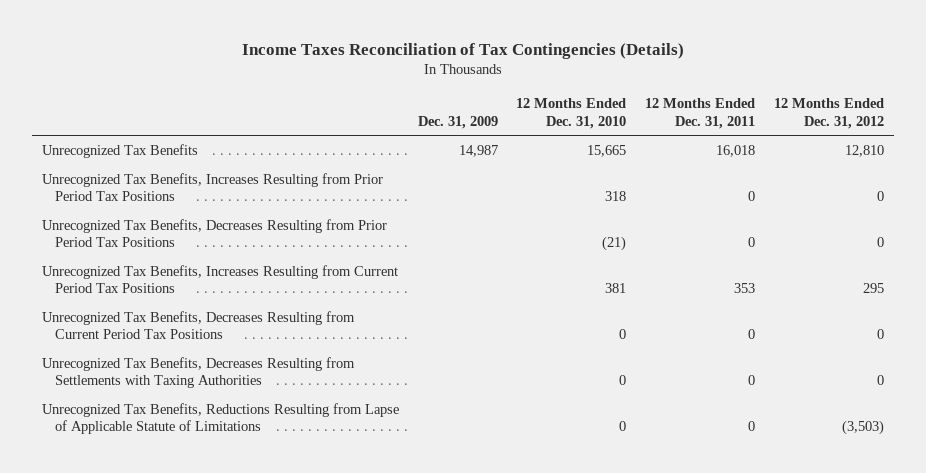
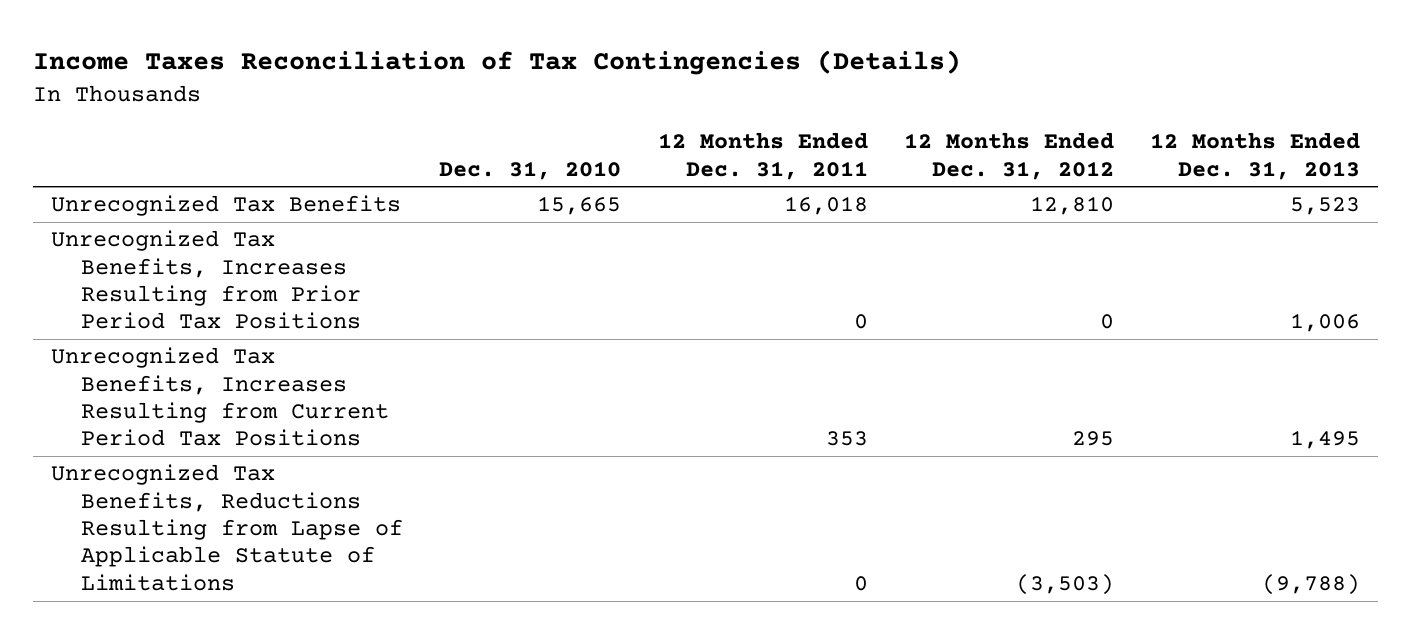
[417,115,498,129] Dec. 31, 2009 -> none
[516,98,627,129] 12 Months Ended Dec. 31, 2010 -> none
none -> [439,160,622,180] Dec. 31, 2010
none -> [1149,132,1360,180] 12 Months Ended Dec. 31, 2013
[41,219,387,248] Unrecognized Tax Benefits, Decreases Resulting from Prior Period Tax Positions -> none
[41,311,355,340] Unrecognized Tax Benefits, Decreases Resulting from Current Period Tax Positions -> none
[41,357,355,389] Unrecognized Tax Benefits, Decreases Resulting from Settlements with Taxing Authorities -> none

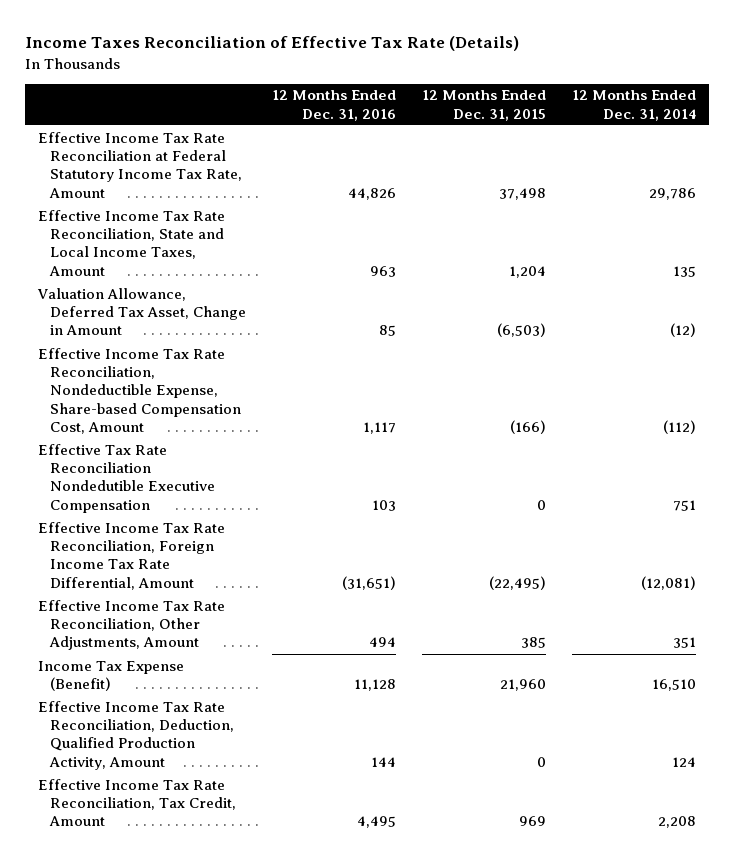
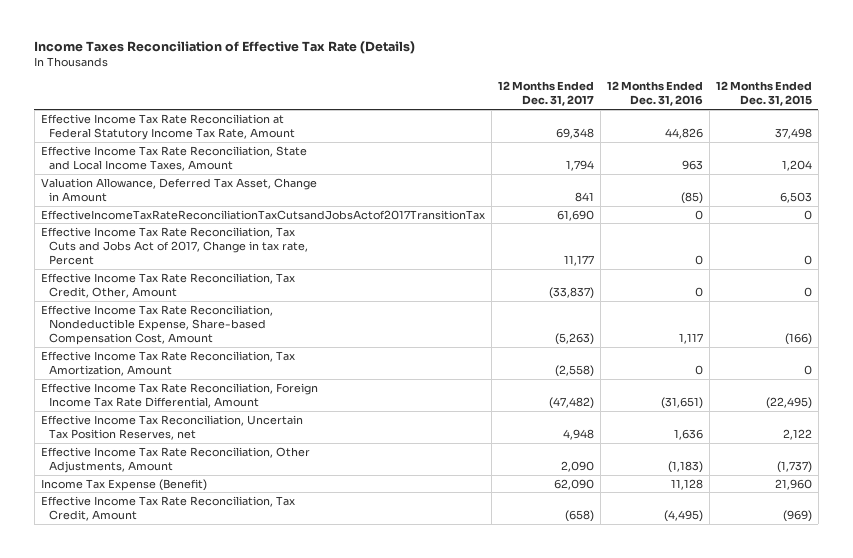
[571,90,696,121] 12 Months Ended Dec. 31, 2014 -> none
none -> [497,81,594,107] 12 Months Ended Dec. 31, 2017
[378,325,396,337] 85 -> [680,192,703,205] (85)
[496,323,546,338] (6,503) -> [779,192,812,204] 6,503
none -> [40,209,485,220] EffectiveIncomeTaxRateReconciliationTaxCutsandJobsActof2017TransitionTax
none -> [40,226,309,266] Effective Income Tax Rate Reconciliation, Tax Cuts and Jobs Act of 2017, Change in tax rate, Percent
none -> [40,272,295,299] Effective Income Tax Rate Reconciliation, Tax Credit, Other, Amount
[38,443,215,513] Effective Tax Rate Reconciliation Nondedutible Executive Compensation -> none
none -> [40,350,295,377] Effective Income Tax Rate Reconciliation, Tax Amortization, Amount
none -> [40,414,303,441] Effective Income Tax Reconciliation, Uncertain Tax Position Reserves, net
[368,637,396,648] 494 -> [667,461,703,474] (1,183)
[520,637,546,649] 385 -> [776,461,812,474] (1,737)
[38,700,234,770] Effective Income Tax Rate Reconciliation, Deduction, Qualified Production Activity, Amount -> none
[356,816,396,829] 4,495 -> [663,510,703,523] (4,495)
[518,816,546,827] 969 -> [782,510,812,523] (969)

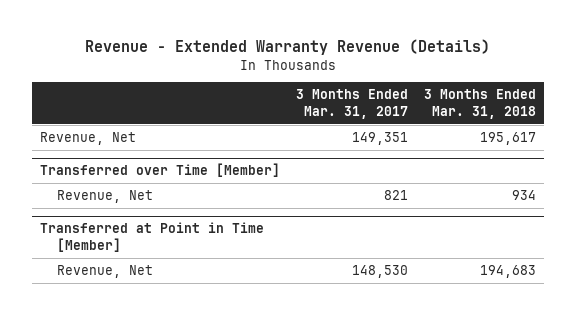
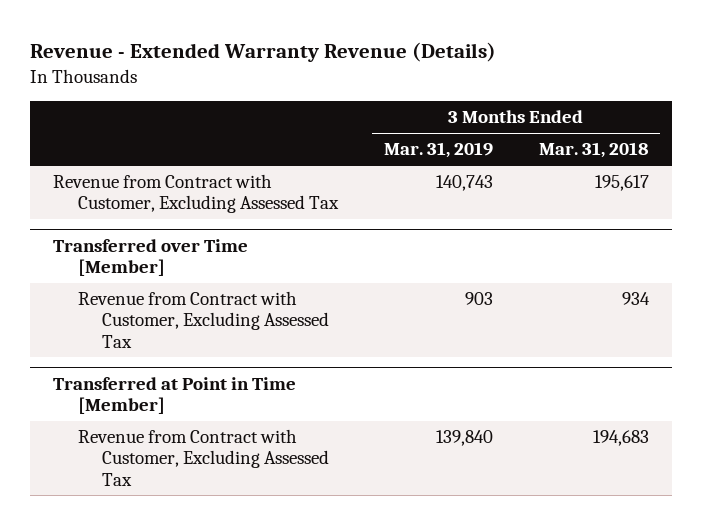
[296,89,409,119] 3 Months Ended Mar. 31, 2017 -> none
none -> [383,142,493,159] Mar. 31, 2019
[40,132,137,146] Revenue, Net -> [53,174,339,214] Revenue from Contract with Customer, Excluding Assessed Tax
[56,190,153,204] Revenue, Net -> [77,291,330,348] Revenue from Contract with Customer, Excluding Assessed Tax
[56,265,153,279] Revenue, Net -> [77,429,330,486] Revenue from Contract with Customer, Excluding Assessed Tax

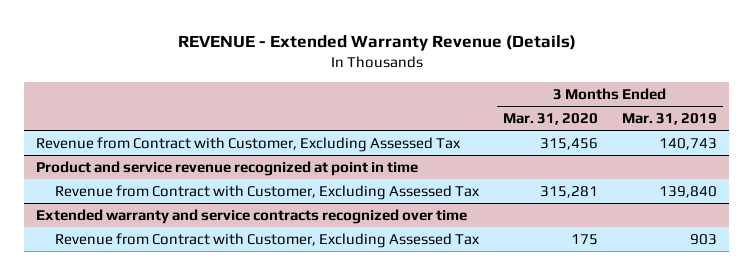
[30,42,497,63] Revenue - Extended Warranty Revenue (Details) -> [177,35,576,52] REVENUE - Extended Warranty Revenue (Details)
[538,142,649,159] Mar. 31, 2018 -> none
none -> [502,113,598,126] Mar. 31, 2020
[53,238,249,277] Transferred over Time [Member] -> none
[77,291,330,348] Revenue from Contract with Customer, Excluding Assessed Tax -> none
[53,376,297,415] Transferred at Point in Time [Member] -> [36,160,419,176] Product and service revenue recognized at point in time
none -> [36,208,468,224] Extended warranty and service contracts recognized over time
none -> [54,232,480,248] Revenue from Contract with Customer, Excluding Assessed Tax

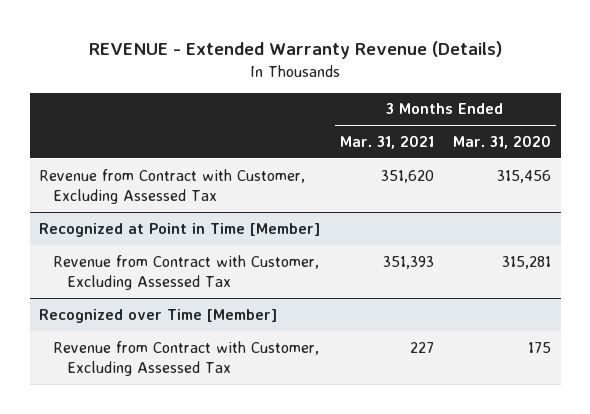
[622,113,718,126] Mar. 31, 2019 -> none
none -> [339,134,434,149] Mar. 31, 2021
[36,160,419,176] Product and service revenue recognized at point in time -> [39,222,321,237] Recognized at Point in Time [Member]
[36,208,468,224] Extended warranty and service contracts recognized over time -> [39,308,278,323] Recognized over Time [Member]

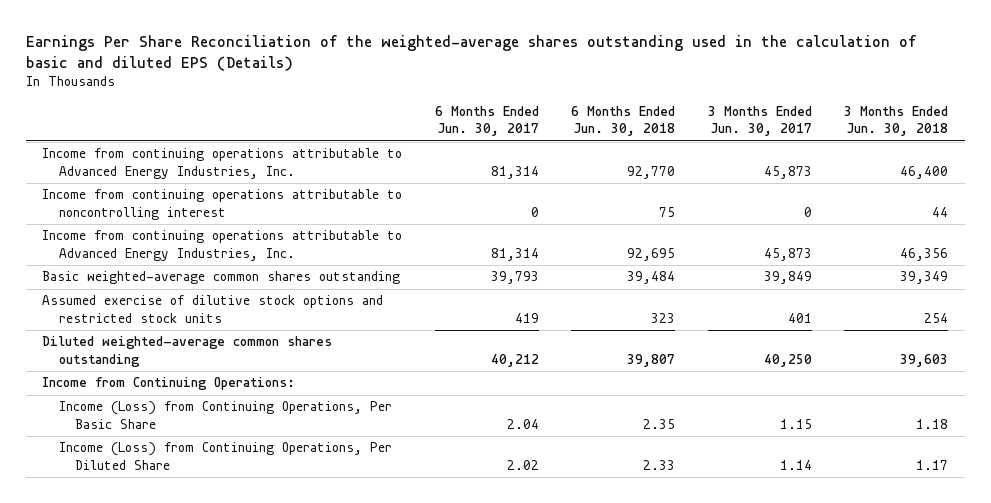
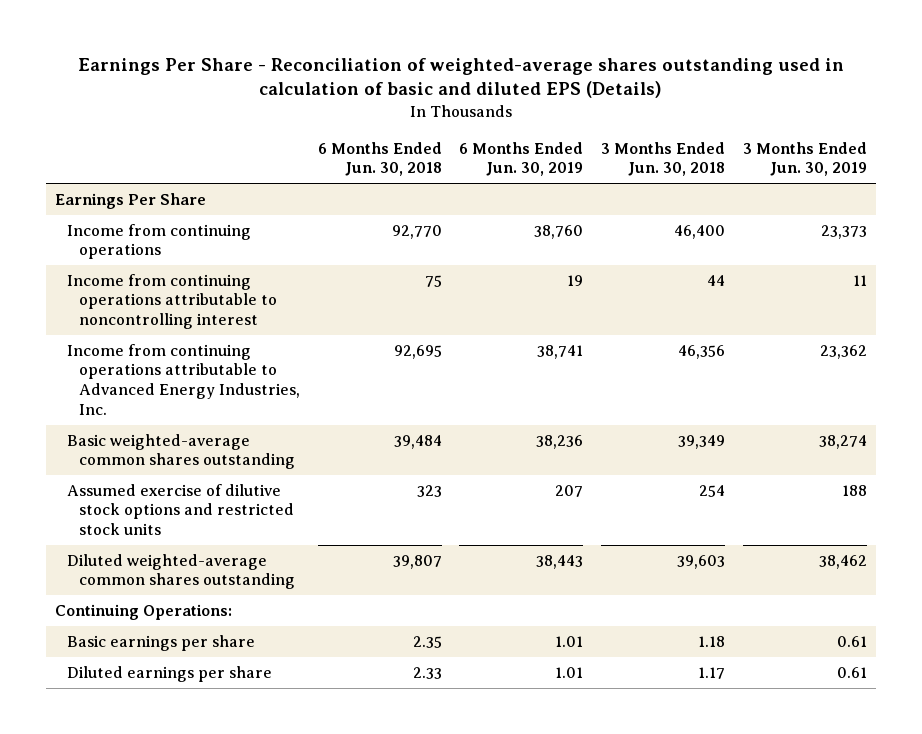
[26,35,917,72] Earnings Per Share Reconciliation of the weighted-average shares outstanding used in the calculation of basic and diluted EPS (Details) -> [77,57,844,99] Earnings Per Share - Reconciliation of weighted-average shares outstanding used in calculation of basic and diluted EPS (Details)
[434,106,539,137] 6 Months Ended Jun. 30, 2017 -> none
[707,106,812,137] 3 Months Ended Jun. 30, 2017 -> none
none -> [459,141,584,177] 6 Months Ended Jun. 30, 2019
none -> [743,141,868,177] 3 Months Ended Jun. 30, 2019
none -> [54,192,206,209] Earnings Per Share
[42,148,403,179] Income from continuing operations attributable to Advanced Energy Industries, Inc. -> [66,223,251,260] Income from continuing operations
[42,377,296,391] Income from Continuing Operations: -> [54,603,232,620] Continuing Operations:
[58,401,392,429] Income (Loss) from Continuing Operations, Per Basic Share -> [66,634,255,651] Basic earnings per share
[58,442,392,470] Income (Loss) from Continuing Operations, Per Diluted Share -> [66,665,272,682] Diluted earnings per share

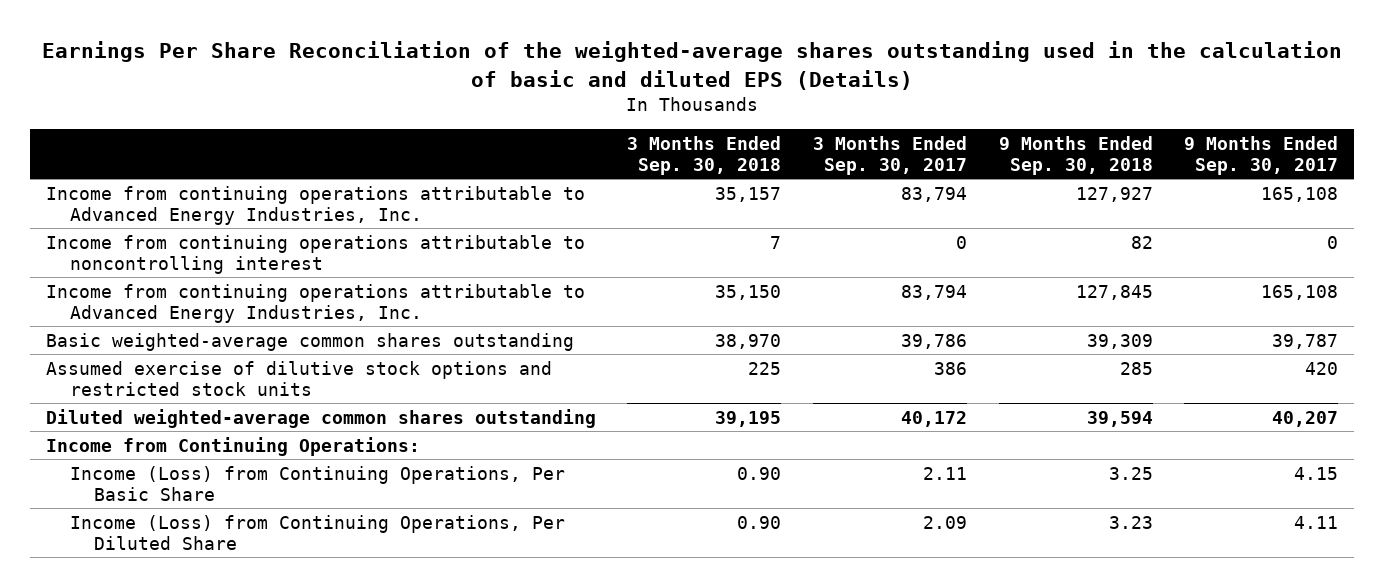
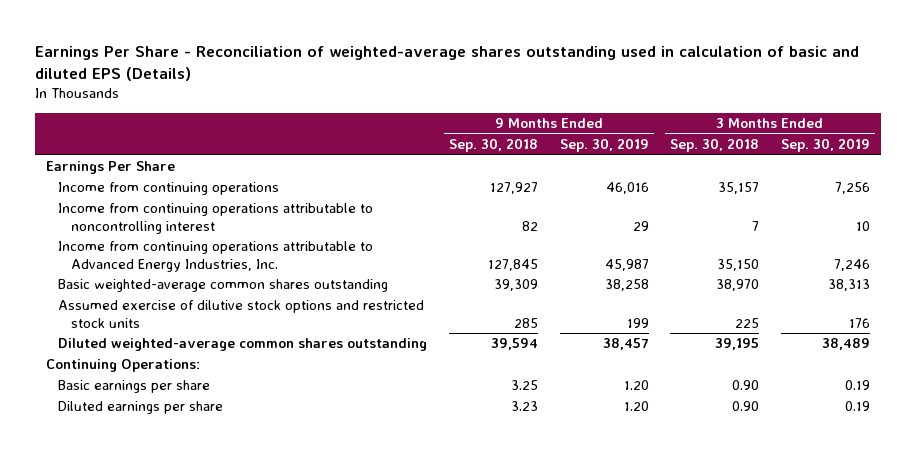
[41,41,1342,90] Earnings Per Share Reconciliation of the weighted-average shares outstanding used in the calculation of basic and diluted EPS (Details) -> [34,45,859,82] Earnings Per Share - Reconciliation of weighted-average shares outstanding used in calculation of basic and diluted EPS (Details)
[812,135,967,175] 3 Months Ended Sep. 30, 2017 -> none
[1184,135,1339,175] 9 Months Ended Sep. 30, 2017 -> none
none -> [559,138,649,153] Sep. 30, 2019
none -> [780,138,870,153] Sep. 30, 2019
none -> [45,161,175,175] Earnings Per Share
[45,185,585,225] Income from continuing operations attributable to Advanced Energy Industries, Inc. -> [58,182,280,196] Income from continuing operations
[45,436,420,456] Income from Continuing Operations: -> [45,359,200,373] Continuing Operations:
[70,465,566,501] Income (Loss) from Continuing Operations, Per Basic Share -> [58,380,211,394] Basic earnings per share
[70,514,566,550] Income (Loss) from Continuing Operations, Per Diluted Share -> [58,401,224,415] Diluted earnings per share

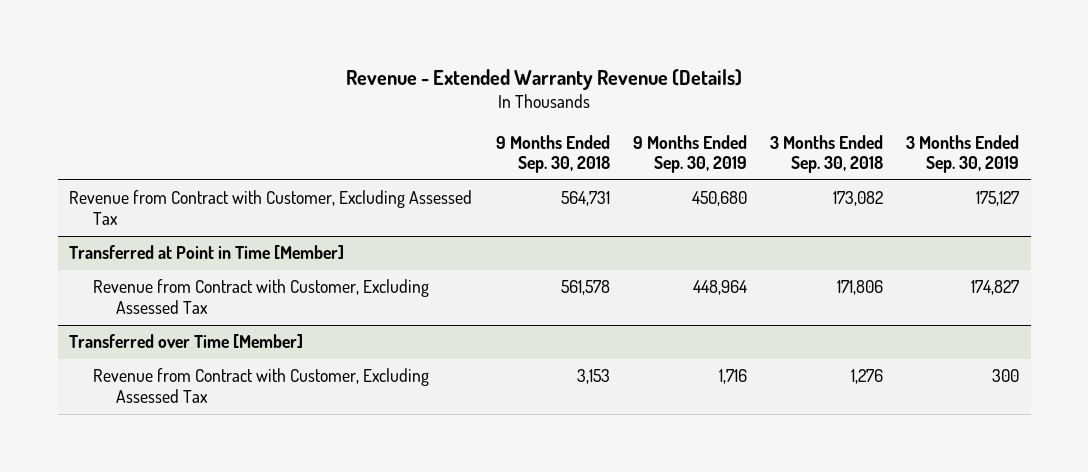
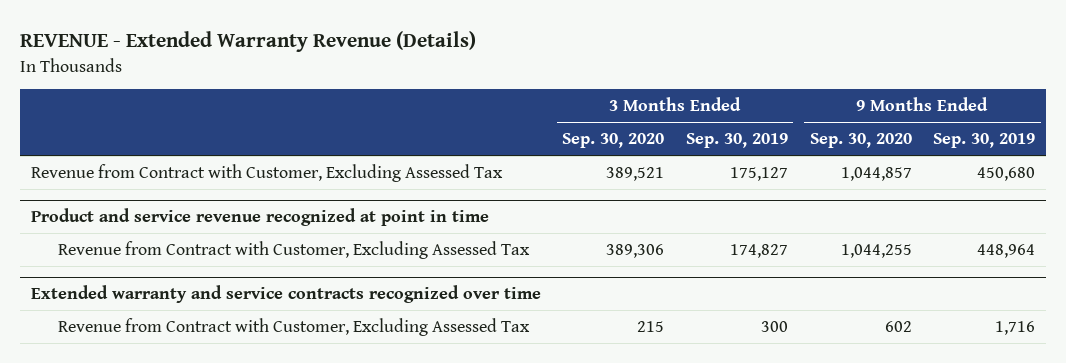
[346,68,743,90] Revenue - Extended Warranty Revenue (Details) -> [19,31,476,53] REVENUE - Extended Warranty Revenue (Details)
[495,134,610,174] 9 Months Ended Sep. 30, 2018 -> none
[769,134,883,174] 3 Months Ended Sep. 30, 2018 -> none
none -> [562,133,665,149] Sep. 30, 2020
none -> [809,133,912,149] Sep. 30, 2020
[69,245,345,260] Transferred at Point in Time [Member] -> [30,208,489,227] Product and service revenue recognized at point in time
[69,334,304,349] Transferred over Time [Member] -> [30,285,541,304] Extended warranty and service contracts recognized over time

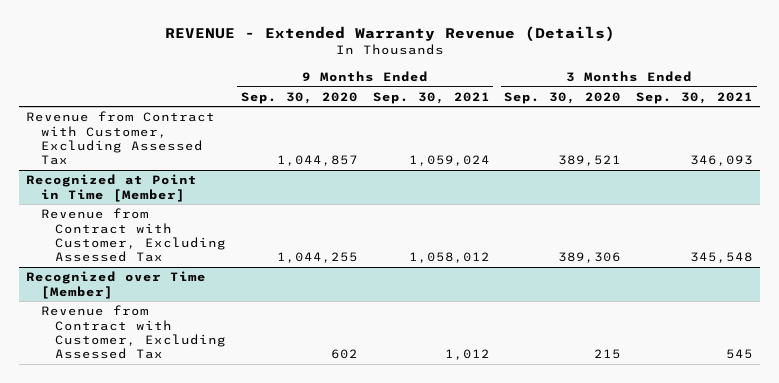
[685,133,788,149] Sep. 30, 2019 -> none
[933,133,1036,149] Sep. 30, 2019 -> none
none -> [372,91,490,104] Sep. 30, 2021
none -> [635,91,753,104] Sep. 30, 2021
[30,208,489,227] Product and service revenue recognized at point in time -> [26,174,198,202] Recognized at Point in Time [Member]
[30,285,541,304] Extended warranty and service contracts recognized over time -> [26,271,207,299] Recognized over Time [Member]

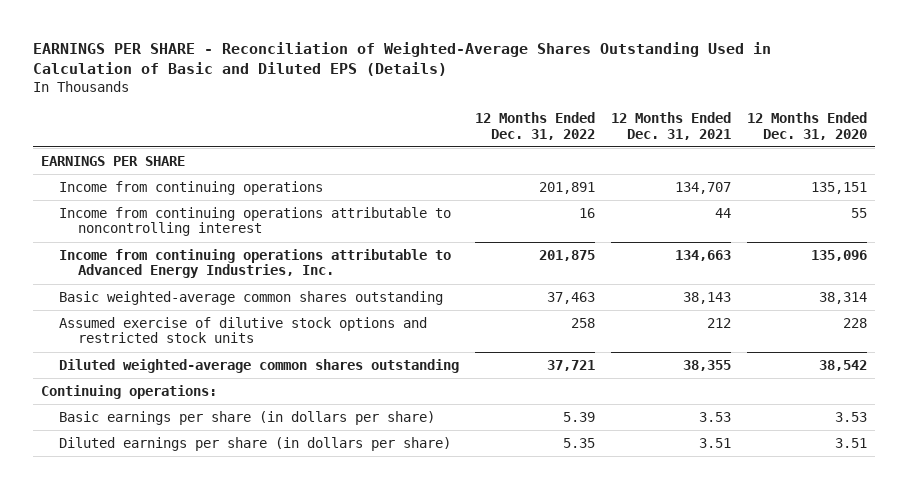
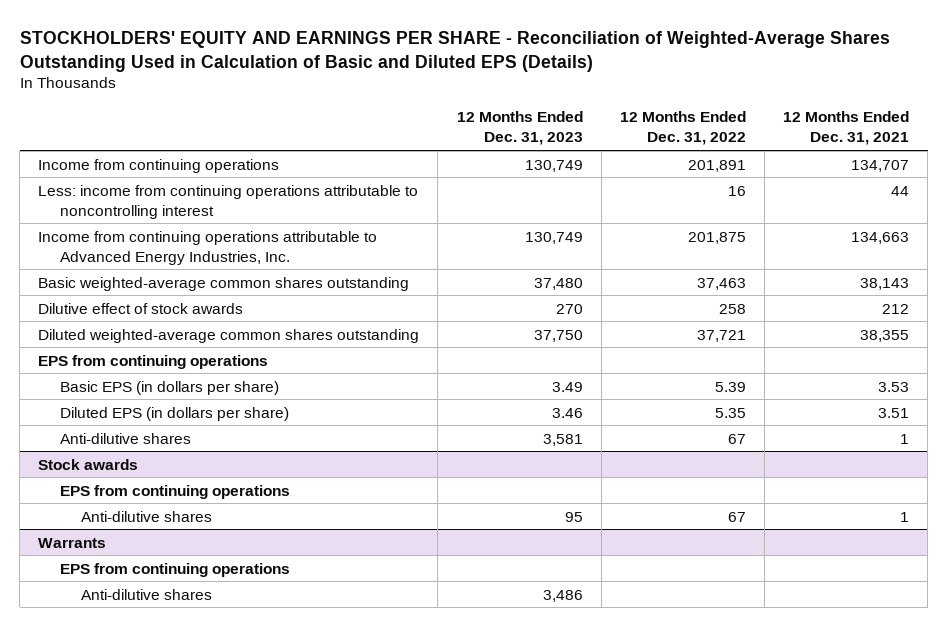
[32,41,771,77] EARNINGS PER SHARE - Reconciliation of Weighted-Average Shares Outstanding Used in Calculation of Basic and Diluted EPS (Details) -> [19,30,890,72] STOCKHOLDERS' EQUITY AND EARNINGS PER SHARE - Reconciliation of Weighted-Average Shares Outstanding Used in Calculation of Basic and Diluted EPS (Details)
[747,112,868,140] 12 Months Ended Dec. 31, 2020 -> none
none -> [456,111,583,146] 12 Months Ended Dec. 31, 2023
[41,155,186,166] EARNINGS PER SHARE -> none
[59,206,452,237] Income from continuing operations attributable to noncontrolling interest -> [38,184,419,219] Less: income from continuing operations attributable to noncontrolling interest
[59,316,428,344] Assumed exercise of dilutive stock options and restricted stock units -> [38,302,244,314] Dilutive effect of stock awards
[41,384,218,399] Continuing operations: -> [38,354,269,369] EPS from continuing operations
[59,410,436,425] Basic earnings per share (in dollars per share) -> [59,380,279,395] Basic EPS (in dollars per share)
[59,436,452,451] Diluted earnings per share (in dollars per share) -> [59,406,289,421] Diluted EPS (in dollars per share)
none -> [59,432,191,444] Anti-dilutive shares
none -> [38,458,139,470] Stock awards
none -> [59,484,290,499] EPS from continuing operations
none -> [81,510,213,522] Anti-dilutive shares
none -> [38,537,107,548] Warrants
none -> [59,562,290,577] EPS from continuing operations
none -> [81,588,213,600] Anti-dilutive shares

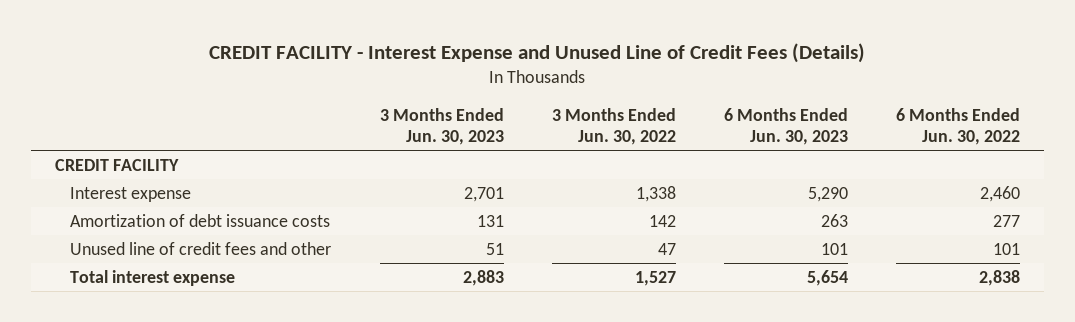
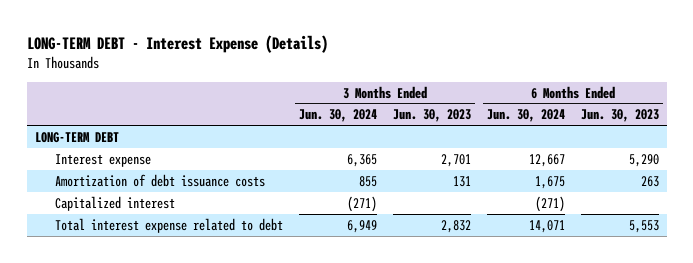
[209,42,866,63] CREDIT FACILITY - Interest Expense and Unused Line of Credit Fees (Details) -> [26,34,328,53] LONG-TERM DEBT - Interest Expense (Details)
[551,107,676,146] 3 Months Ended Jun. 30, 2022 -> none
[895,107,1020,146] 6 Months Ended Jun. 30, 2022 -> none
none -> [298,109,377,123] Jun. 30, 2024
none -> [486,109,565,123] Jun. 30, 2024
[54,158,179,171] CREDIT FACILITY -> [34,131,119,143] LONG-TERM DEBT
[70,241,332,255] Unused line of credit fees and other -> none
none -> [55,195,176,211] Capitalized interest
[70,269,236,286] Total interest expense -> [55,217,284,233] Total interest expense related to debt
[462,269,504,286] 2,883 -> [440,219,471,233] 2,832
[806,269,848,286] 5,654 -> [628,219,659,233] 5,553

